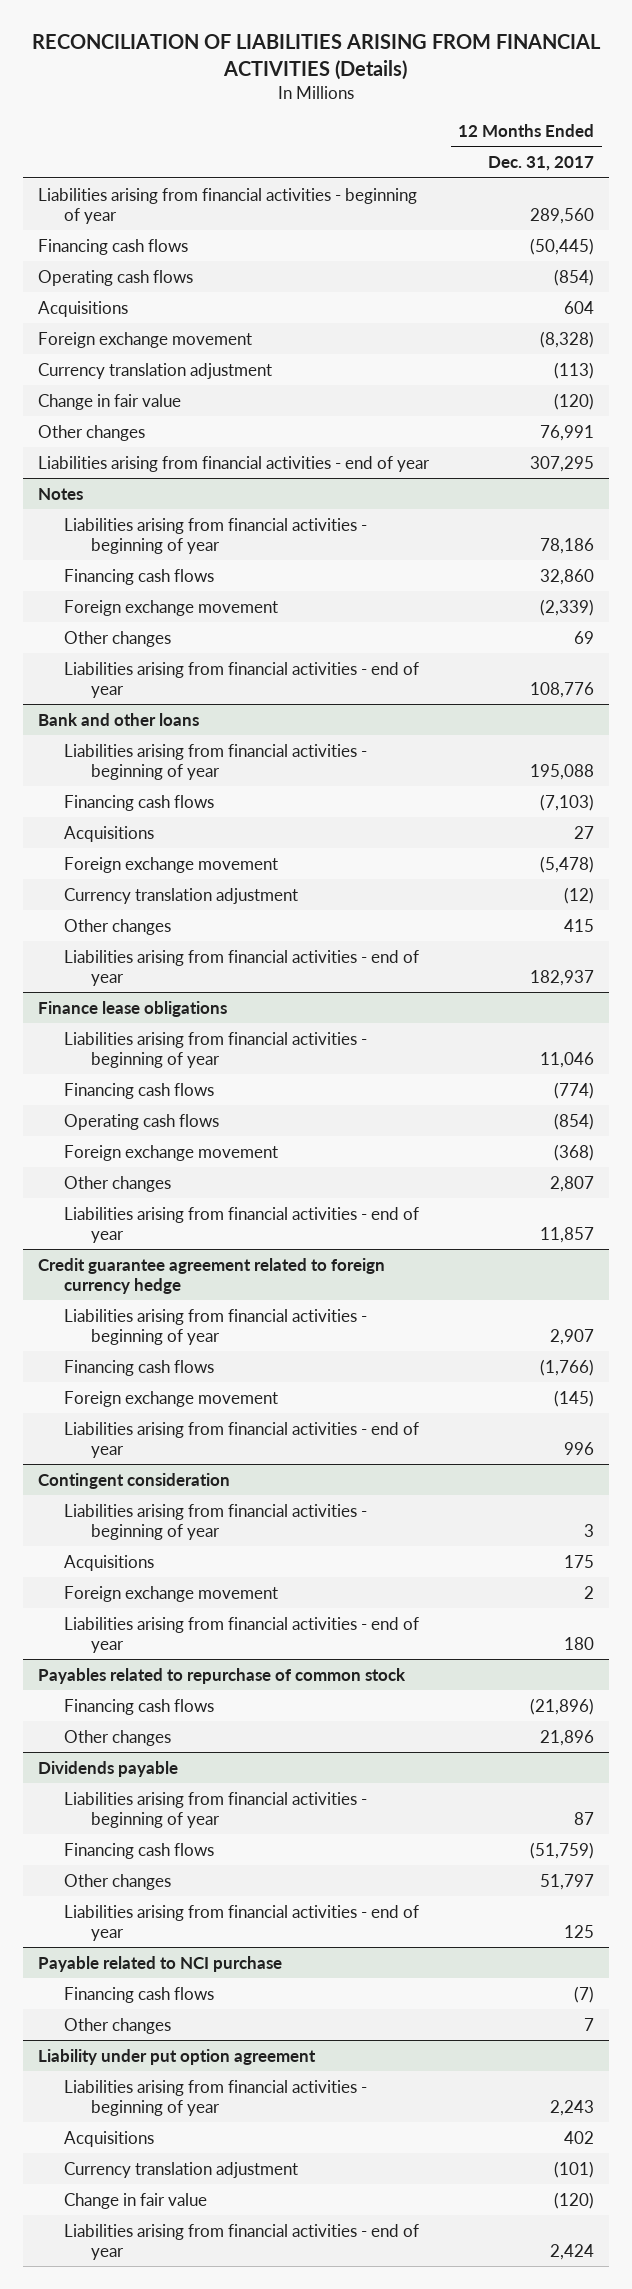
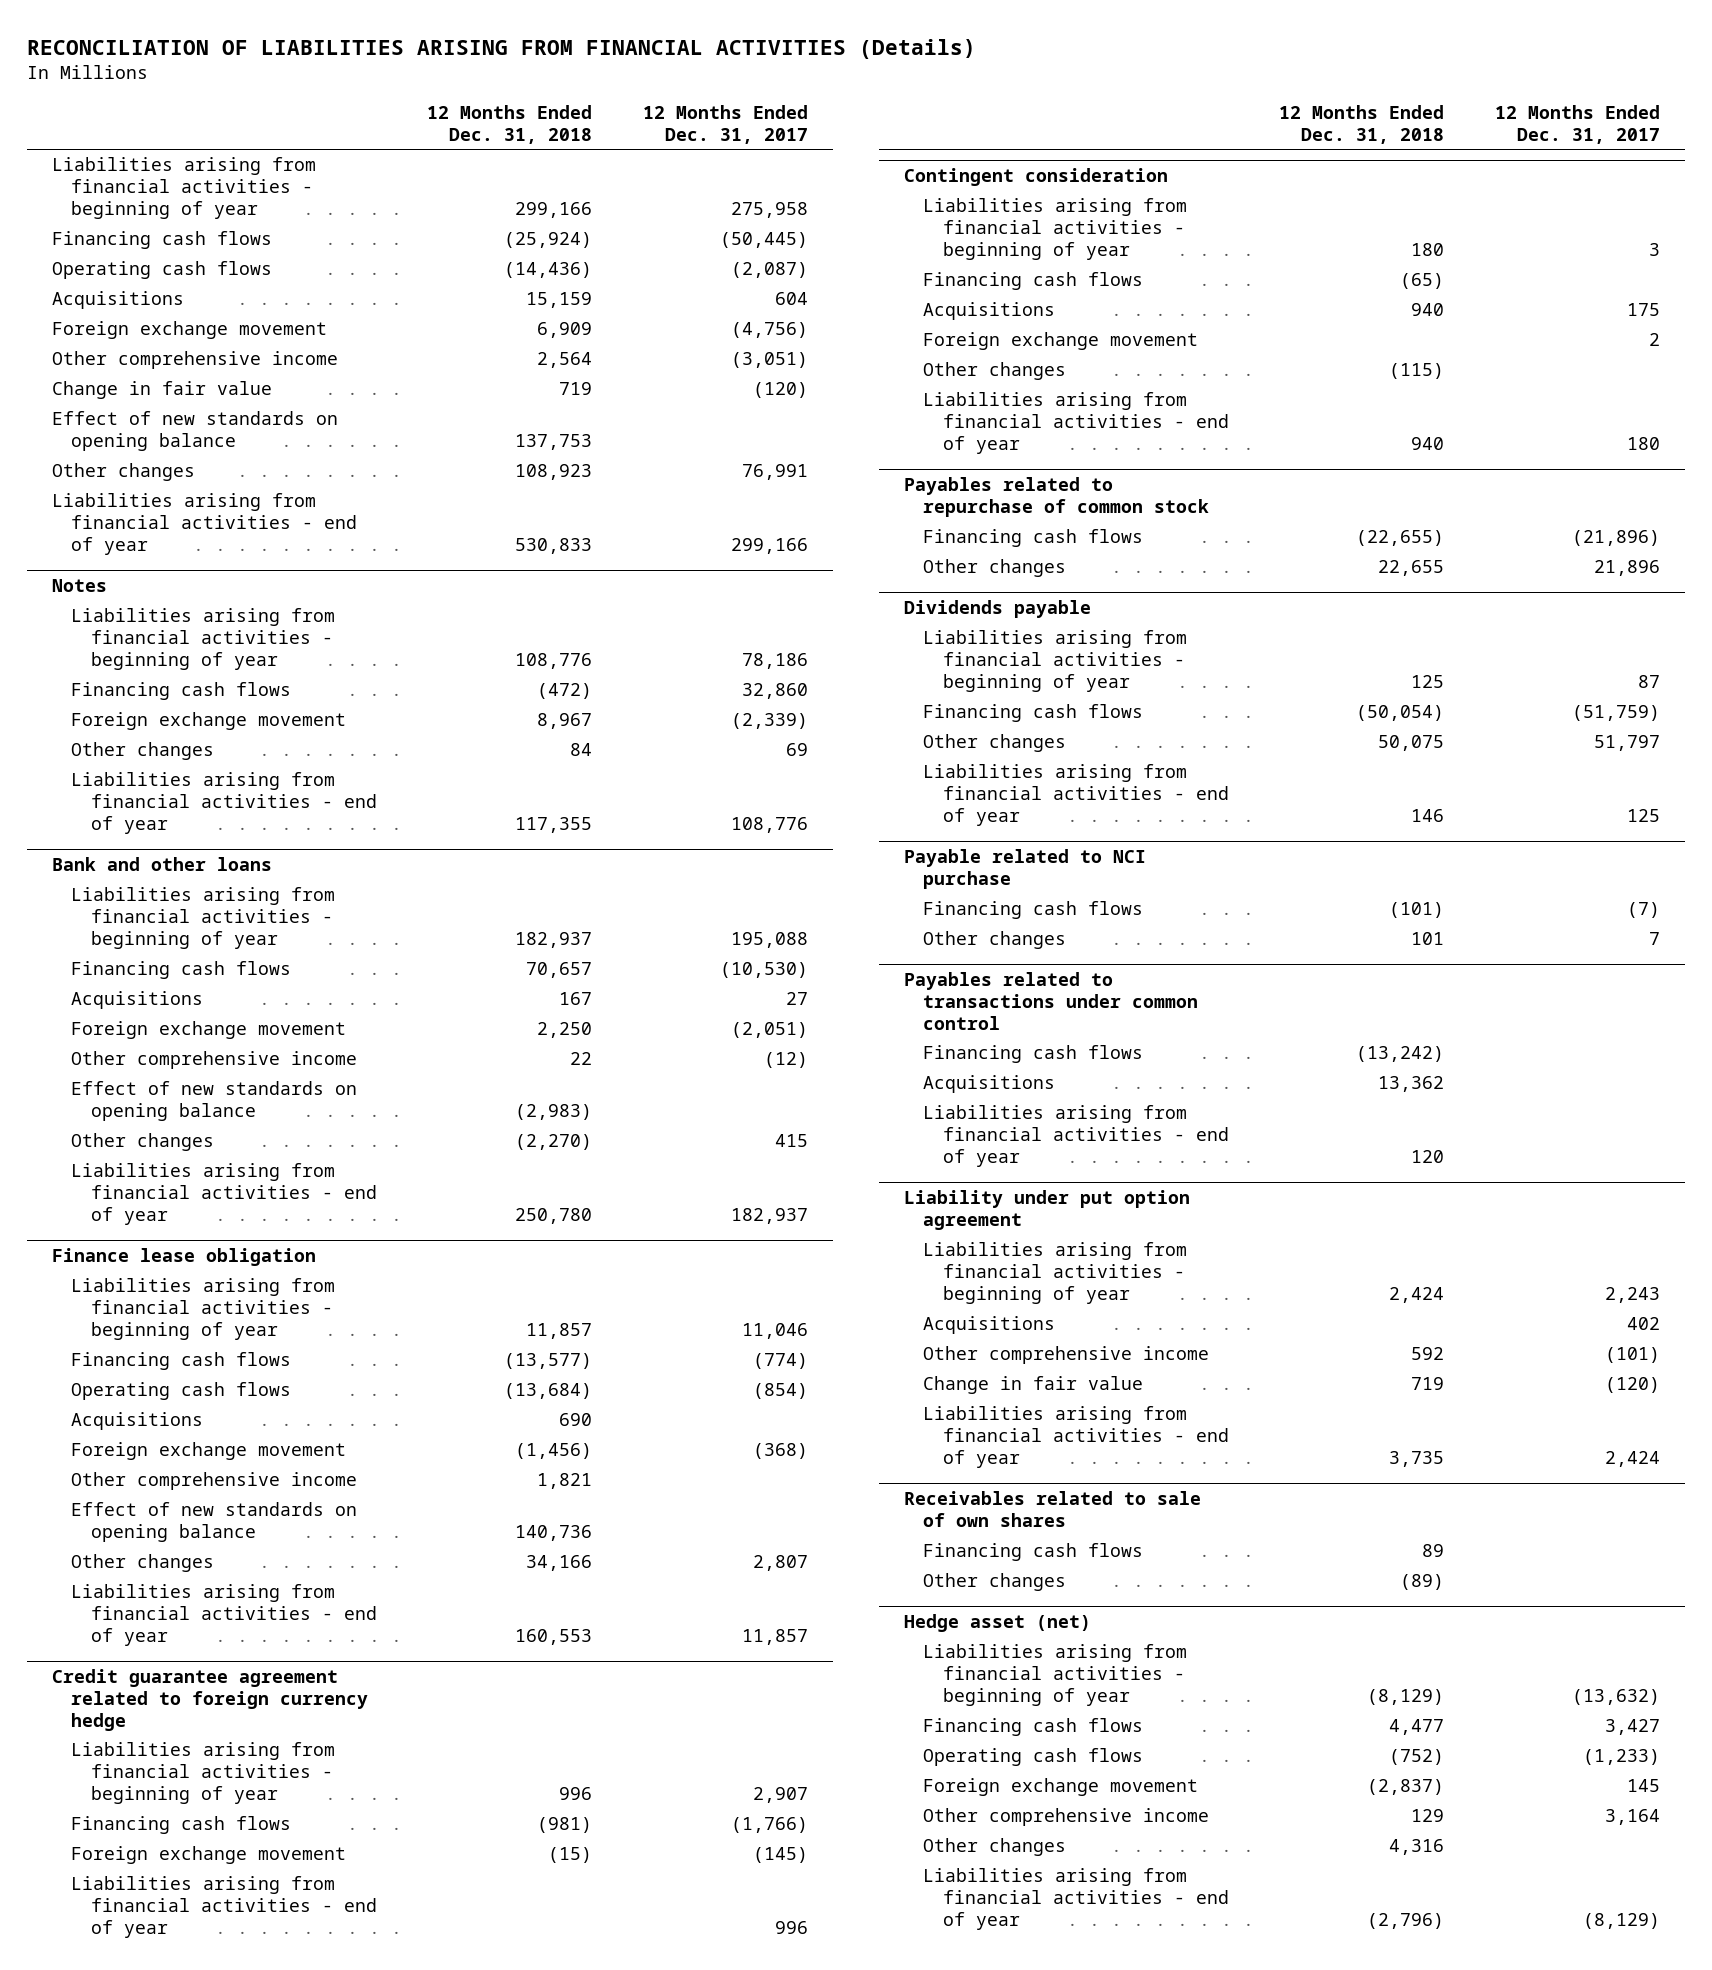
none -> [427,105,593,145] 12 Months Ended Dec. 31, 2018
[530,207,595,224] 289,560 -> [730,202,808,219] 275,958
[554,268,595,286] (854) -> [730,262,808,279] (2,087)
[37,362,272,379] Currency translation adjustment -> none
[540,330,595,348] (8,328) -> [730,322,808,339] (4,756)
none -> [51,351,338,370] Other comprehensive income
none -> [51,411,338,452] Effect of new standards on opening balance
[530,455,595,472] 307,295 -> [730,538,808,555] 299,166
[540,793,595,811] (7,103) -> [719,962,808,979] (10,530)
[64,887,299,904] Currency translation adjustment -> none
[540,855,595,873] (5,478) -> [730,1022,808,1039] (2,051)
none -> [71,1051,358,1070] Other comprehensive income
none -> [71,1081,358,1122] Effect of new standards on opening balance
[37,1000,227,1017] Finance lease obligations -> [51,1248,316,1267] Finance lease obligation
none -> [71,1412,204,1431] Acquisitions
none -> [71,1472,358,1491] Other comprehensive income
none -> [71,1502,358,1543] Effect of new standards on opening balance
none -> [923,272,1144,291] Financing cash flows
none -> [923,362,1067,381] Other changes
none -> [904,972,1199,1031] Payables related to transactions under common control
none -> [923,1045,1144,1064] Financing cash flows
none -> [923,1075,1056,1094] Acquisitions
none -> [923,1105,1229,1168] Liabilities arising from financial activities - end of year
[64,2161,299,2178] Currency translation adjustment -> none
none -> [923,1346,1210,1365] Other comprehensive income
none -> [904,1491,1202,1528] Receivables related to sale of own shares
none -> [923,1543,1144,1562] Financing cash flows
none -> [923,1573,1067,1592] Other changes
none -> [904,1614,1092,1633] Hedge asset (net)
none -> [923,1644,1188,1707] Liabilities arising from financial activities - beginning of year
none -> [923,1718,1144,1737] Financing cash flows
none -> [923,1748,1144,1767] Operating cash flows
none -> [923,1778,1199,1797] Foreign exchange movement
none -> [923,1808,1210,1827] Other comprehensive income
none -> [923,1838,1067,1857] Other changes
none -> [923,1868,1229,1931] Liabilities arising from financial activities - end of year

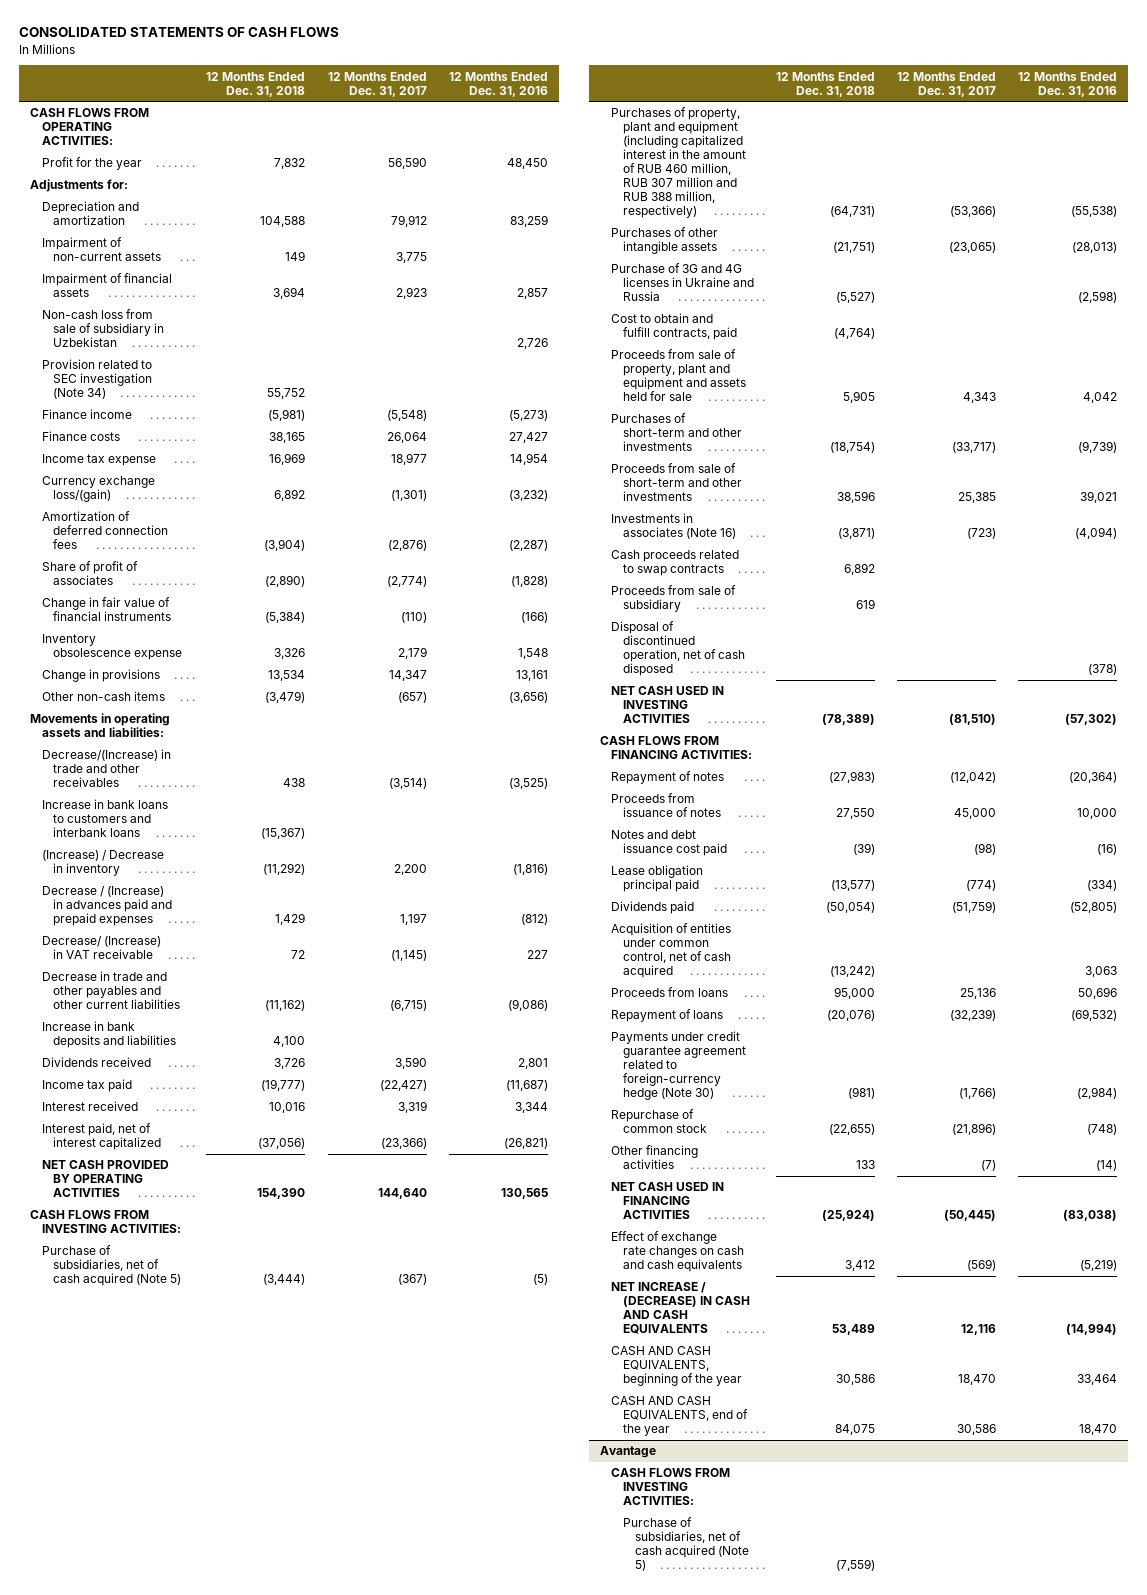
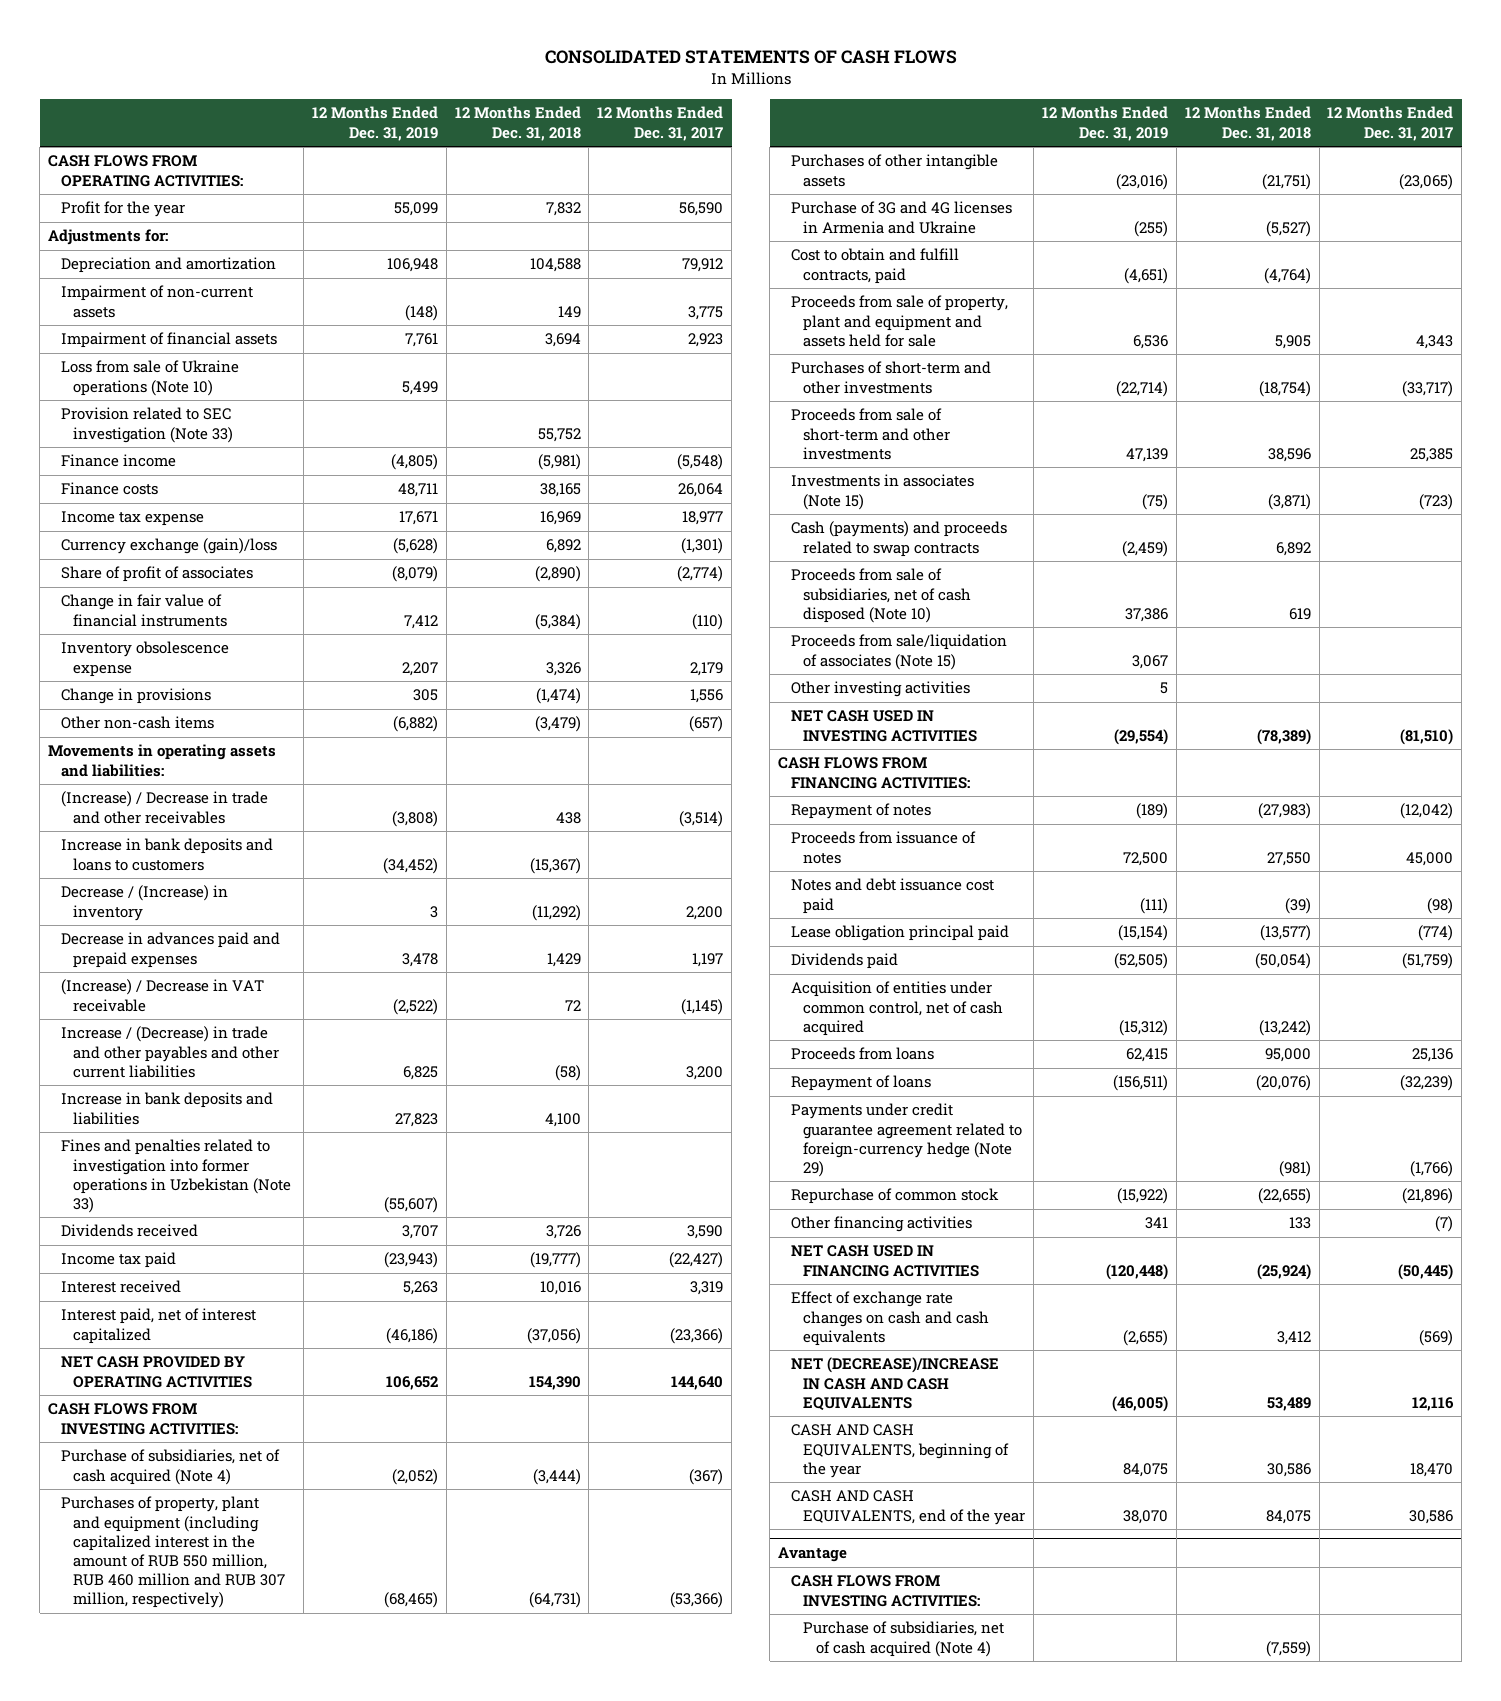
[448,71,548,97] 12 Months Ended Dec. 31, 2016 -> none
none -> [311,106,438,141] 12 Months Ended Dec. 31, 2019
[41,309,165,348] Non-cash loss from sale of subsidiary in Uzbekistan -> [60,360,239,396] Loss from sale of Ukraine operations (Note 10)
[41,359,153,400] Provision related to SEC investigation (Note 34) -> [60,407,234,443] Provision related to SEC investigation (Note 33)
[41,511,169,550] Amortization of deferred connection fees -> none
[41,476,155,503] Currency exchange loss/(gain) -> [60,538,277,555] Currency exchange (gain)/loss
[268,670,306,682] 13,534 -> [535,688,581,705] (1,474)
[388,670,427,682] 14,347 -> [690,689,724,704] 1,556
[41,749,171,788] Decrease/(Increase) in trade and other receivables -> [60,791,268,824] (Increase) / Decrease in trade and other receivables
[41,799,168,838] Increase in bank loans to customers and interbank loans -> [60,838,273,871] Increase in bank deposits and loans to customers
[41,850,164,877] (Increase) / Decrease in inventory -> [60,885,228,921] Decrease / (Increase) in inventory
[41,886,173,927] Decrease / (Increase) in advances paid and prepaid expenses -> [60,932,280,968] Decrease in advances paid and prepaid expenses
[41,936,161,960] Decrease/ (Increase) in VAT receivable -> [60,979,264,1012] (Increase) / Decrease in VAT receivable
[41,971,181,1010] Decrease in trade and other payables and other current liabilities -> [60,1026,280,1078] Increase / (Decrease) in trade and other payables and other current liabilities
[265,1000,306,1012] (11,162) -> [554,1064,581,1081] (58)
[389,1000,427,1012] (6,715) -> [686,1065,724,1080] 3,200
none -> [60,1139,292,1213] Fines and penalties related to investigation into former operations in Uzbekistan (Note 33)
[41,1245,182,1287] Purchase of subsidiaries, net of cash acquired (Note 5) -> [60,1449,280,1485] Purchase of subsidiaries, net of cash acquired (Note 4)
[611,107,746,219] Purchases of property, plant and equipment (including capitalized interest in the amount of RUB 460 million, RUB 307 million and RUB 388 million, respectively) -> [60,1496,286,1609] Purchases of property, plant and equipment (including capitalized interest in the amount of RUB 550 million, RUB 460 million and RUB 307 million, respectively)
[611,263,754,302] Purchase of 3G and 4G licenses in Ukraine and Russia -> [790,201,1012,234] Purchase of 3G and 4G licenses in Armenia and Ukraine
[611,621,745,677] Disposal of discontinued operation, net of cash disposed -> none
[611,513,736,540] Investments in associates (Note 16) -> [790,474,974,510] Investments in associates (Note 15)
[611,550,740,577] Cash proceeds related to swap contracts -> [790,521,1007,557] Cash (payments) and proceeds related to swap contracts
[611,585,737,613] Proceeds from sale of subsidiary -> [790,568,972,623] Proceeds from sale of subsidiaries, net of cash disposed (Note 10)
none -> [790,634,1007,670] Proceeds from sale/liquidation of associates (Note 15)
none -> [790,681,970,698] Other investing activities
[611,1031,746,1101] Payments under credit guarantee agreement related to foreign-currency hedge (Note 30) -> [790,1103,1023,1177] Payments under credit guarantee agreement related to foreign-currency hedge (Note 29)
[611,1282,750,1335] NET INCREASE / (DECREASE) IN CASH AND CASH EQUIVALENTS -> [790,1357,999,1411] NET (DECREASE)/INCREASE IN CASH AND CASH EQUIVALENTS
[622,1517,749,1572] Purchase of subsidiaries, net of cash acquired (Note 5) -> [803,1621,1005,1657] Purchase of subsidiaries, net of cash acquired (Note 4)

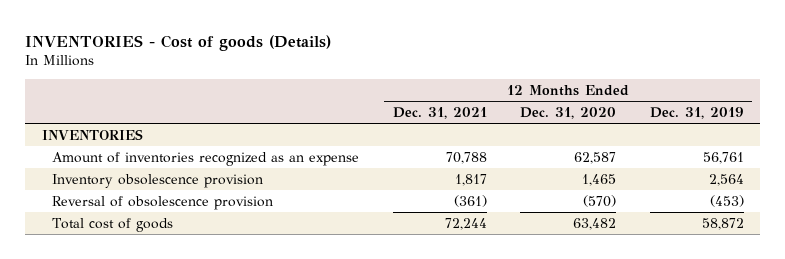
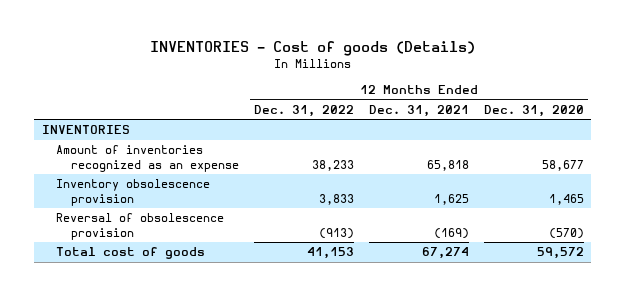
[649,106,744,119] Dec. 31, 2019 -> none
none -> [253,104,354,117] Dec. 31, 2022
[445,151,487,164] 70,788 -> [426,159,469,171] 65,818
[574,151,617,164] 62,587 -> [541,159,584,171] 58,677
[454,173,487,186] 1,817 -> [433,193,469,205] 1,625
[453,194,487,207] (361) -> [433,227,469,239] (169)
[444,217,487,230] 72,244 -> [421,247,469,260] 67,274
[573,217,617,230] 63,482 -> [536,247,584,260] 59,572

